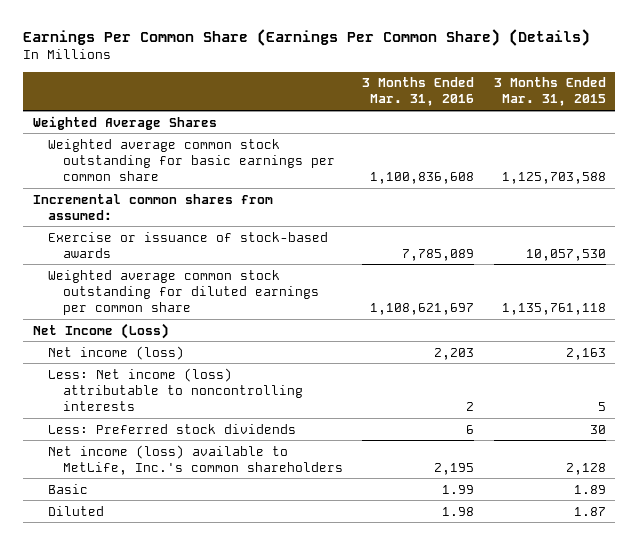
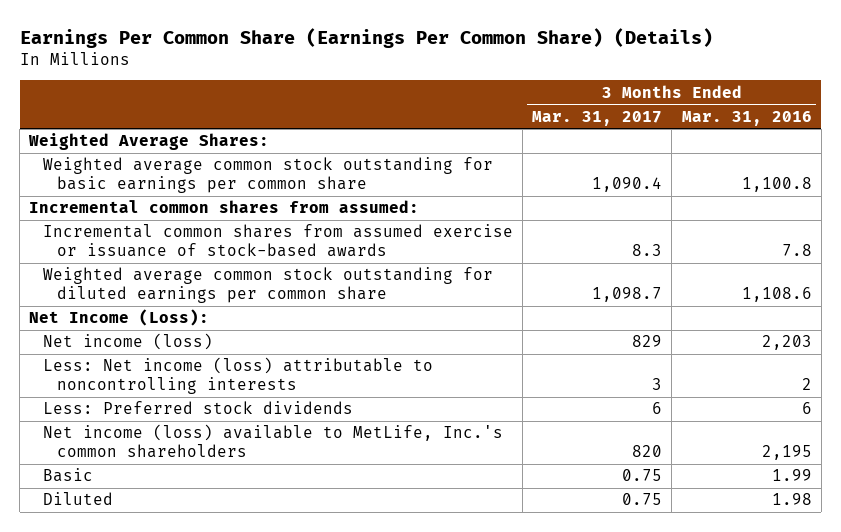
[493,77,606,107] 3 Months Ended Mar. 31, 2015 -> none
none -> [532,110,663,126] Mar. 31, 2017
[32,115,217,130] Weighted Average Shares -> [28,133,270,151] Weighted Average Shares:
[370,171,475,184] 1,100,836,608 -> [741,177,812,193] 1,100.8
[47,231,328,258] Exercise or issuance of stock-based awards -> [43,224,514,258] Incremental common shares from assumed exercise or issuance of stock-based awards
[402,248,475,261] 7,785,089 -> [781,244,812,257] 7.8
[370,302,475,315] 1,108,621,697 -> [741,287,812,303] 1,108.6
[32,322,169,339] Net Income (Loss) -> [29,309,210,327] Net Income (Loss):

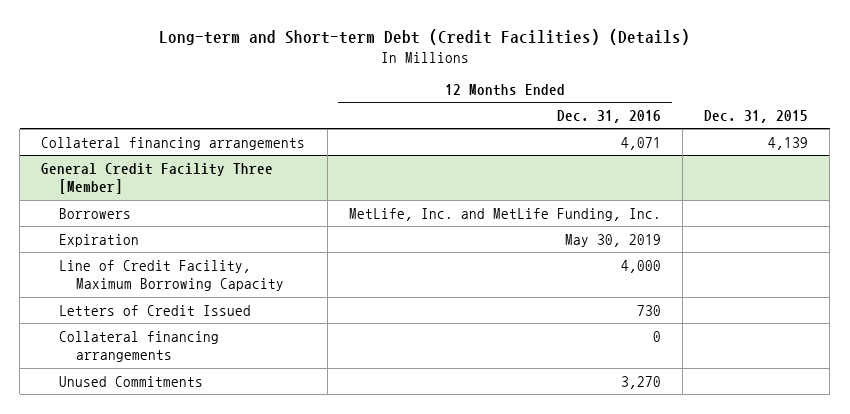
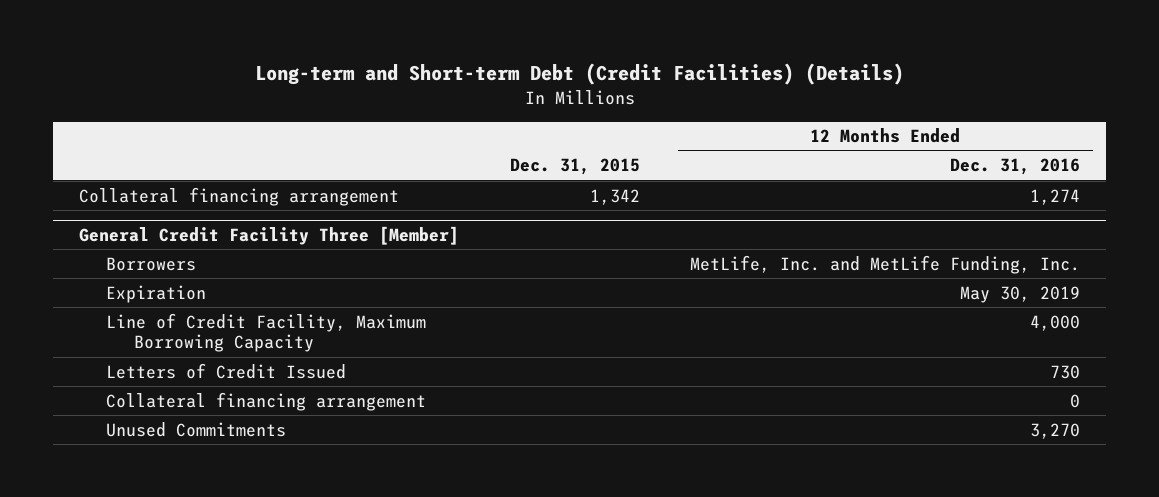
[41,136,306,150] Collateral financing arrangements -> [78,186,399,206] Collateral financing arrangement
[620,136,661,150] 4,071 -> [1030,188,1081,205] 1,274
[768,136,809,150] 4,139 -> [589,188,640,205] 1,342
[58,330,219,363] Collateral financing arrangements -> [106,391,427,411] Collateral financing arrangement

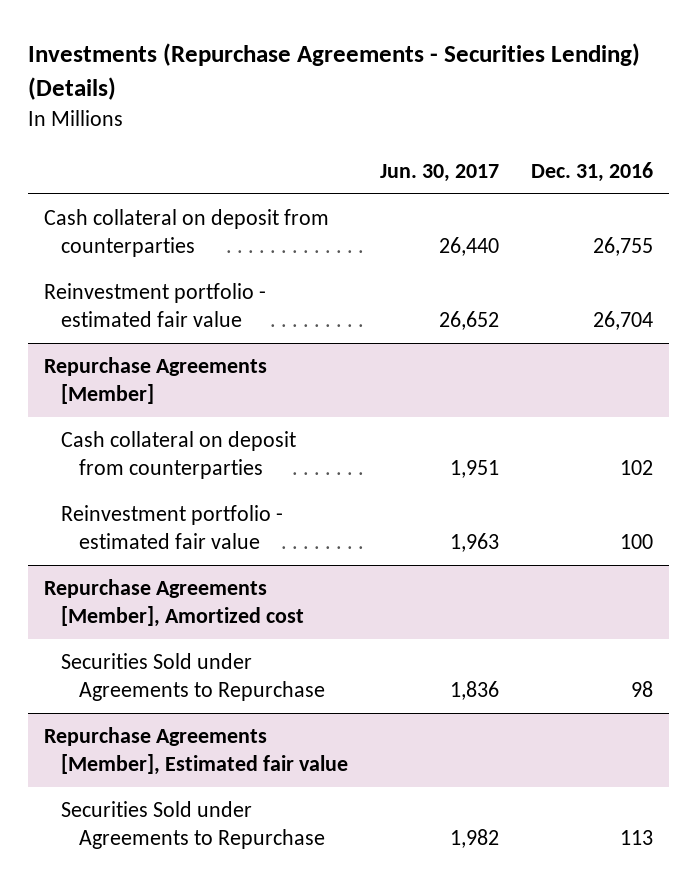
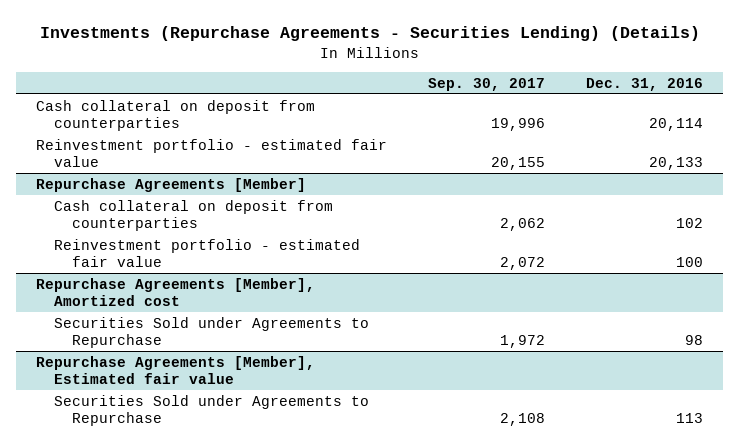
[380,163,500,182] Jun. 30, 2017 -> none
none -> [428,77,546,91] Sep. 30, 2017
[592,237,653,257] 26,755 -> [648,118,703,132] 20,114
[592,311,653,331] 26,704 -> [648,157,703,171] 20,133

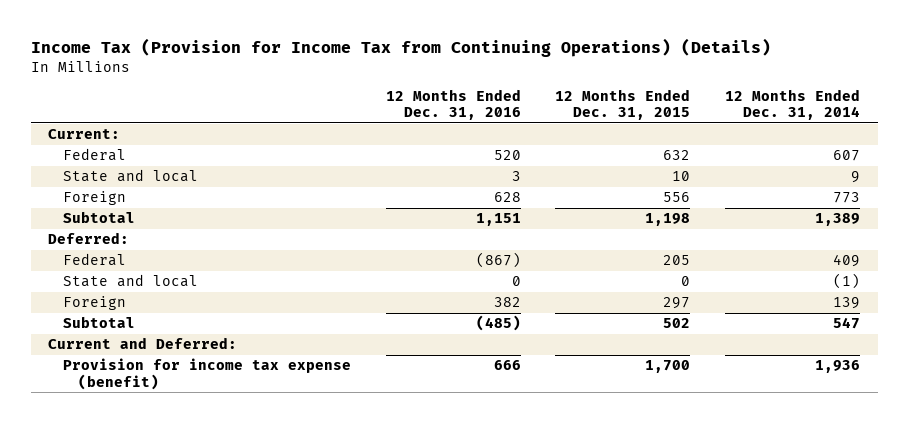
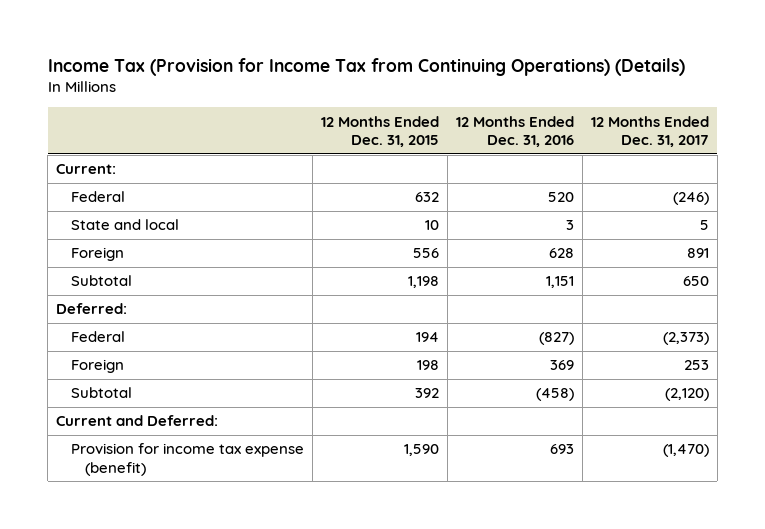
[725,88,861,121] 12 Months Ended Dec. 31, 2014 -> none
none -> [590,115,709,147] 12 Months Ended Dec. 31, 2017
[63,274,199,288] State and local -> none
[475,252,521,269] (867) -> [538,332,574,346] (827)
[663,255,691,266] 205 -> [415,332,439,343] 194
[493,297,521,308] 382 -> [549,360,574,371] 369
[663,297,691,310] 297 -> [416,360,439,371] 198
[475,315,521,332] (485) -> [535,388,574,402] (458)
[663,318,691,329] 502 -> [414,388,439,399] 392
[493,360,521,371] 666 -> [549,444,574,455] 693
[645,360,691,374] 1,700 -> [403,444,439,457] 1,590

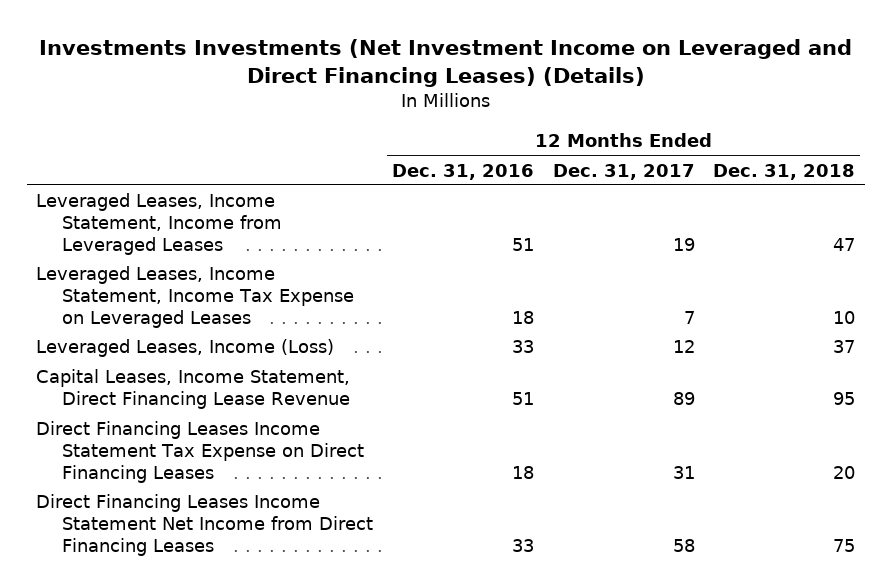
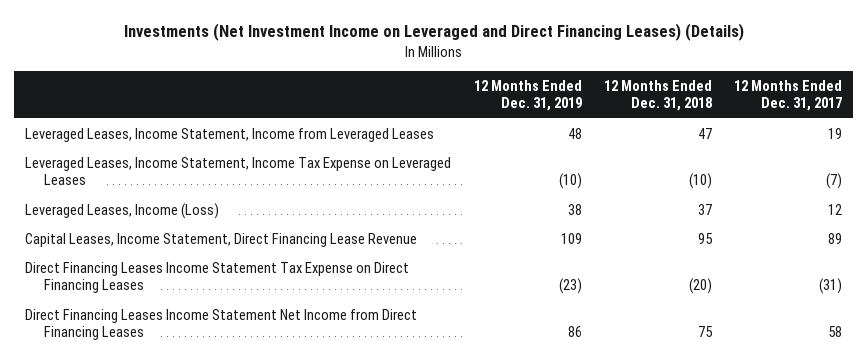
[38,38,852,87] Investments Investments (Net Investment Income on Leveraged and Direct Financing Leases) (Details) -> [123,22,744,41] Investments (Net Investment Income on Leveraged and Direct Financing Leases) (Details)
[391,163,534,180] Dec. 31, 2016 -> none
none -> [473,79,582,112] 12 Months Ended Dec. 31, 2019
[683,311,695,325] 7 -> [826,173,843,190] (7)
[833,311,856,325] 10 -> [689,173,713,190] (10)
[672,466,695,480] 31 -> [819,278,843,295] (31)
[833,466,856,480] 20 -> [689,278,713,295] (20)

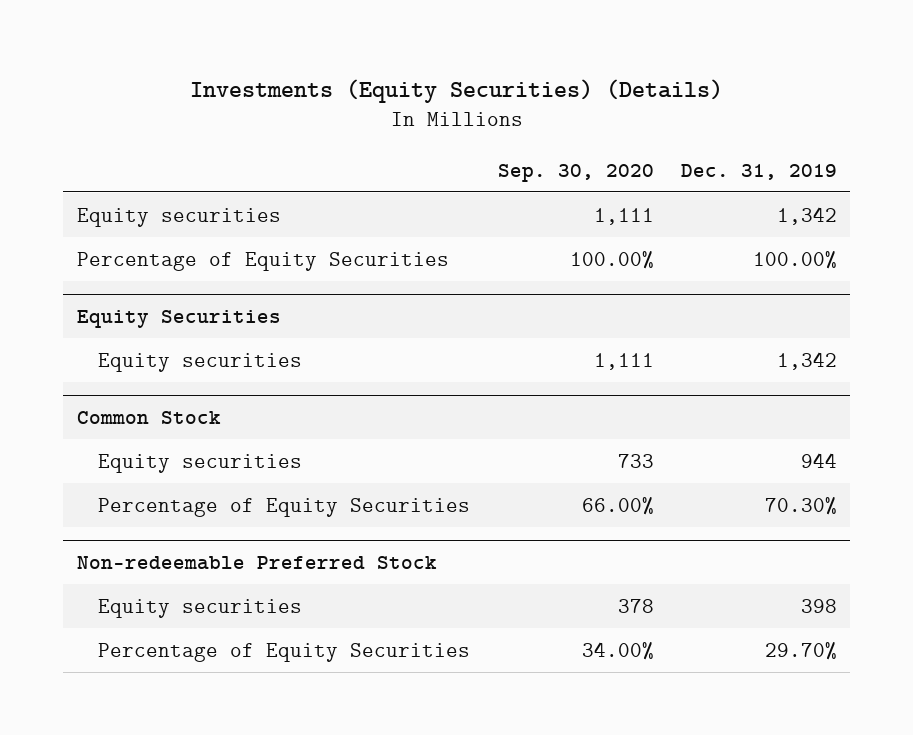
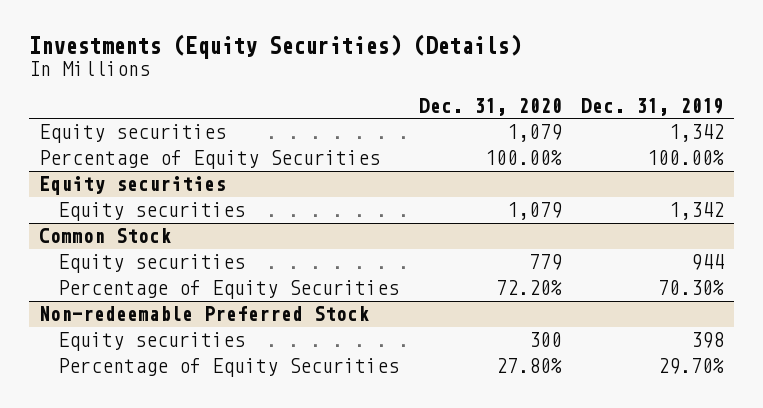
[497,163,654,182] Sep. 30, 2020 -> none
none -> [418,97,562,116] Dec. 31, 2020
[76,310,281,329] Equity Securities -> [39,176,227,196] Equity securities

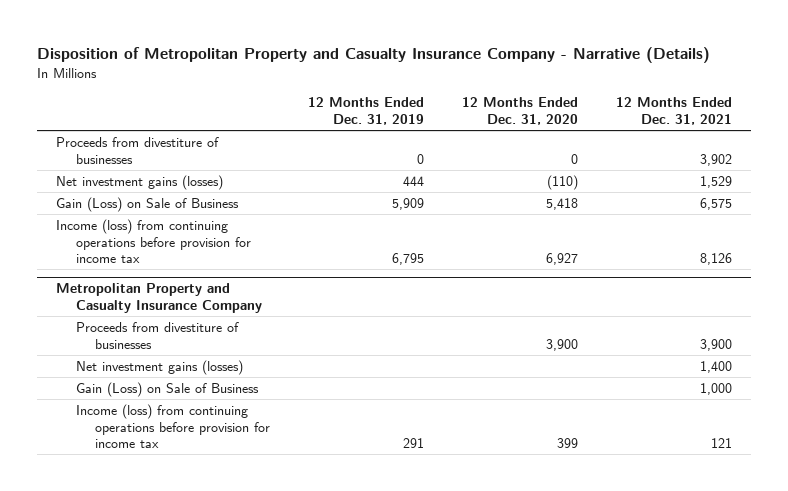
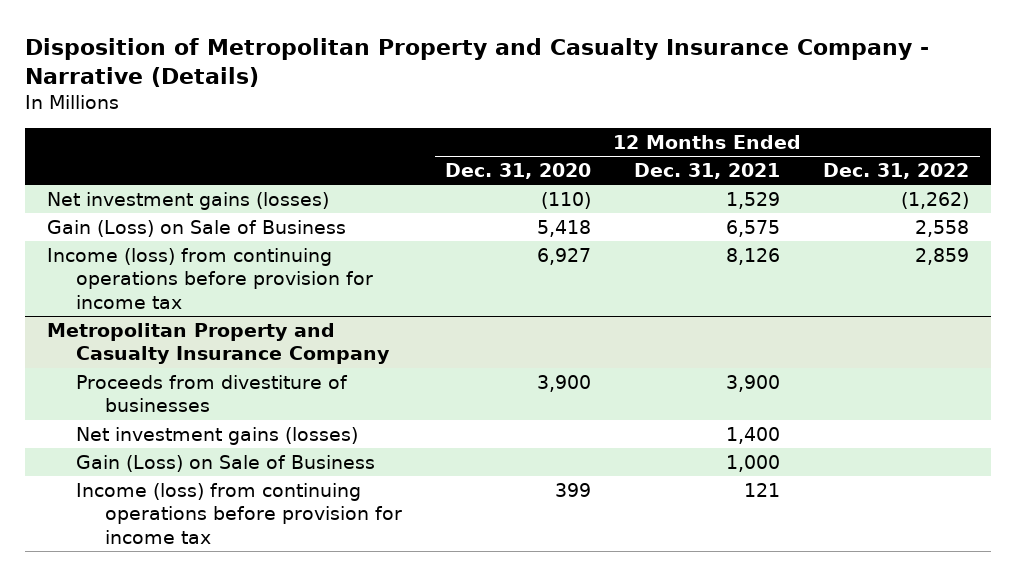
[307,97,424,126] 12 Months Ended Dec. 31, 2019 -> none
none -> [823,163,970,180] Dec. 31, 2022
[56,136,220,164] Proceeds from divestiture of businesses -> none

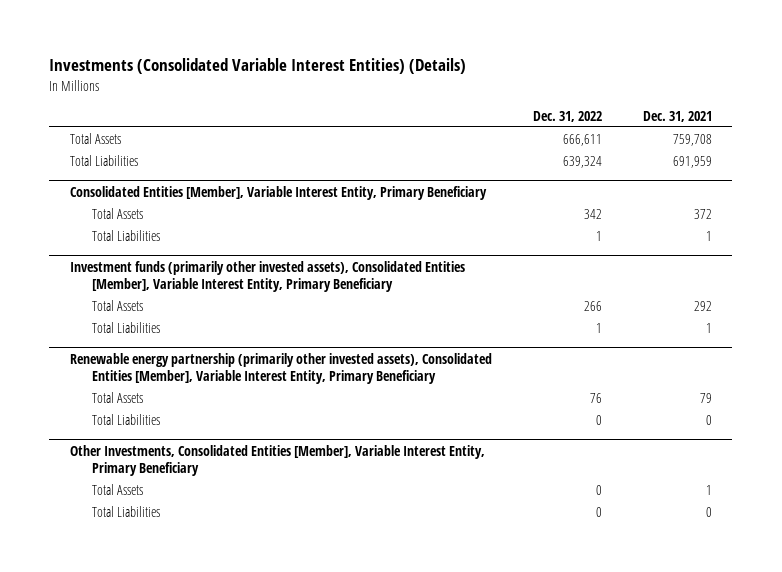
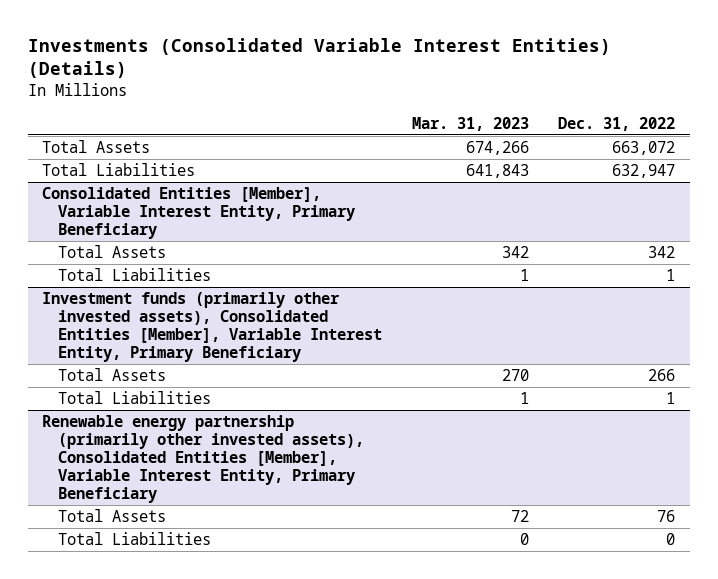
[642,110,712,122] Dec. 31, 2021 -> none
none -> [411,116,529,131] Mar. 31, 2023
[562,133,602,146] 666,611 -> [612,140,676,155] 663,072
[562,155,602,168] 639,324 -> [612,163,676,178] 632,947
[69,444,485,477] Other Investments, Consolidated Entities [Member], Variable Interest Entity, Primary Beneficiary -> none
[91,483,143,495] Total Assets -> none
[91,505,160,517] Total Liabilities -> none

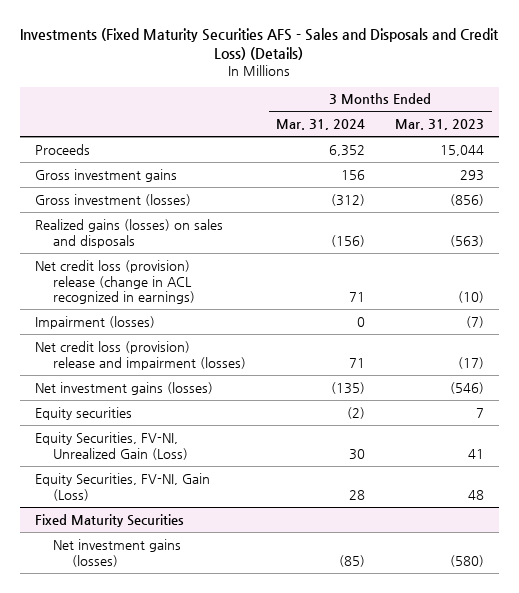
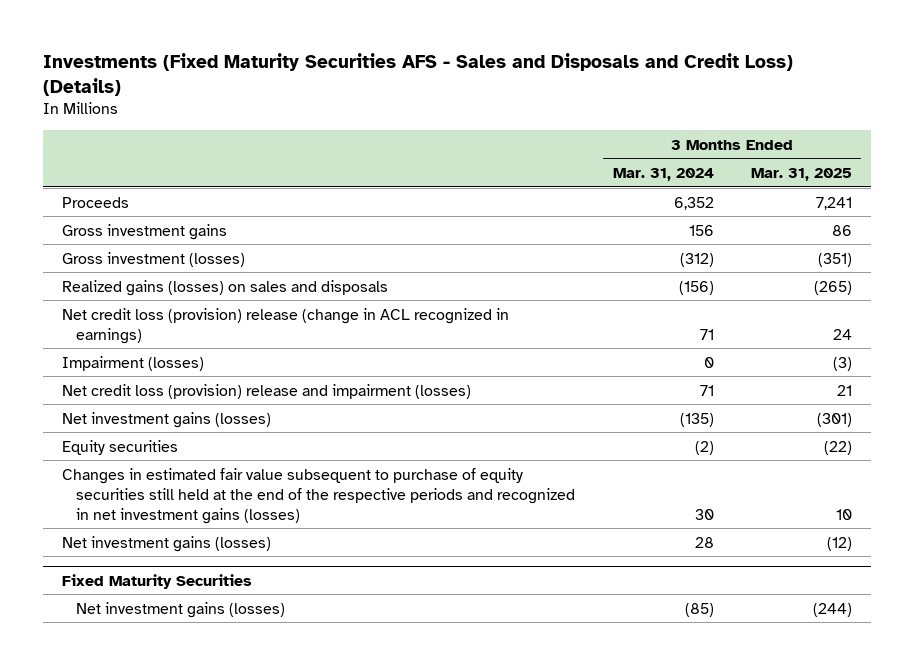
[395,119,485,131] Mar. 31, 2023 -> none
none -> [751,168,853,182] Mar. 31, 2025
[34,431,189,460] Equity Securities, FV-NI, Unrealized Gain (Loss) -> [61,467,575,524] Changes in estimated fair value subsequent to purchase of equity securities still held at the end of the respective periods and recognized in net investment gains (losses)
[34,472,210,501] Equity Securities, FV-NI, Gain (Loss) -> [61,535,271,552] Net investment gains (losses)

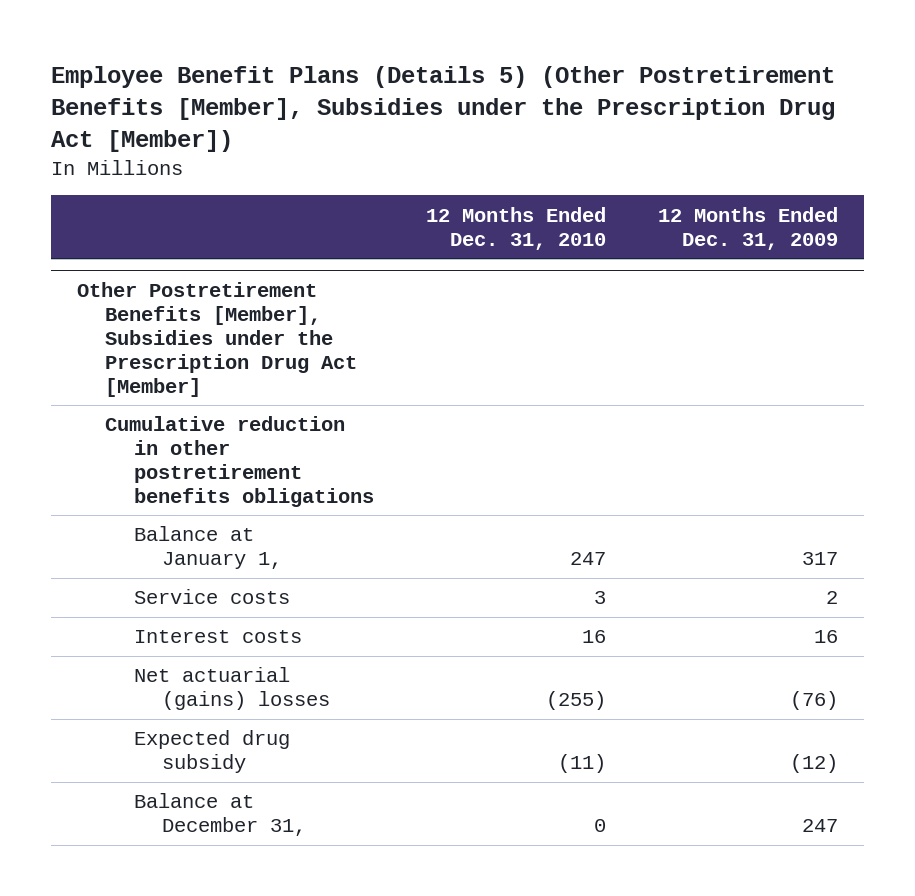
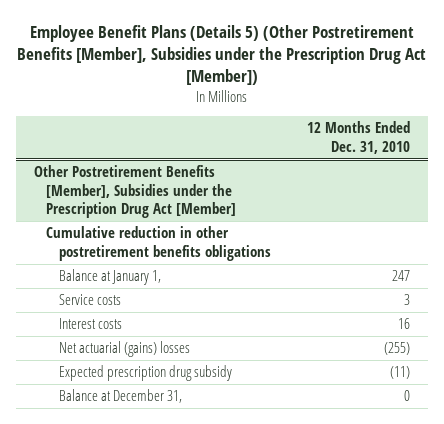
[658,206,839,250] 12 Months Ended Dec. 31, 2009 -> none
[133,730,290,774] Expected drug subsidy -> [58,365,232,382] Expected prescription drug subsidy

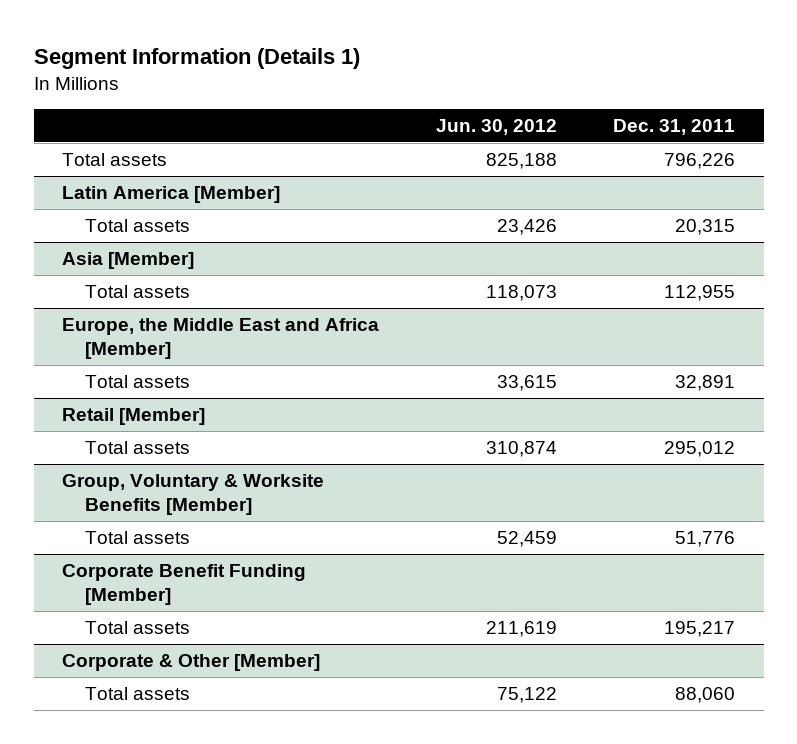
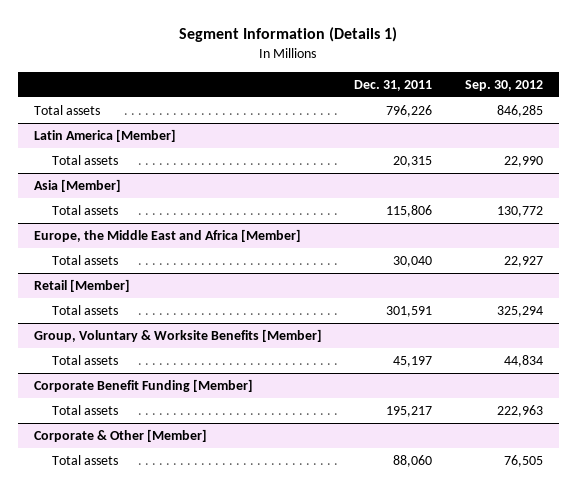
[435,118,557,135] Jun. 30, 2012 -> none
none -> [464,79,543,91] Sep. 30, 2012
[664,285,736,302] 112,955 -> [386,205,433,218] 115,806
[675,375,736,392] 32,891 -> [393,256,433,268] 30,040
[664,441,736,458] 295,012 -> [386,306,433,318] 301,591
[675,531,736,548] 51,776 -> [393,356,433,368] 45,197

